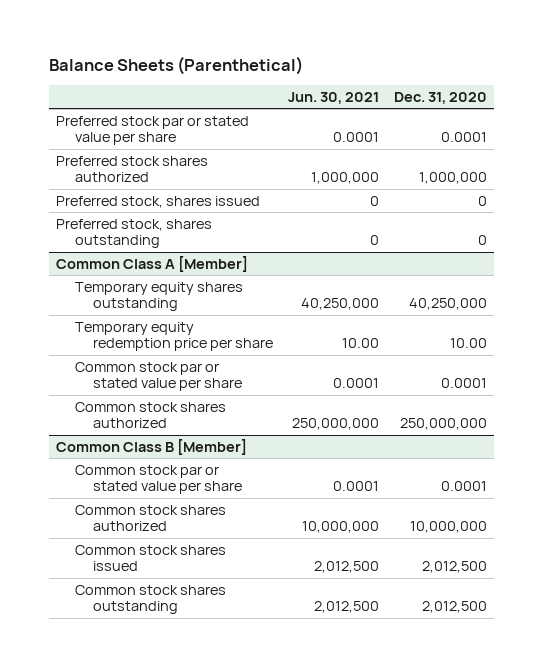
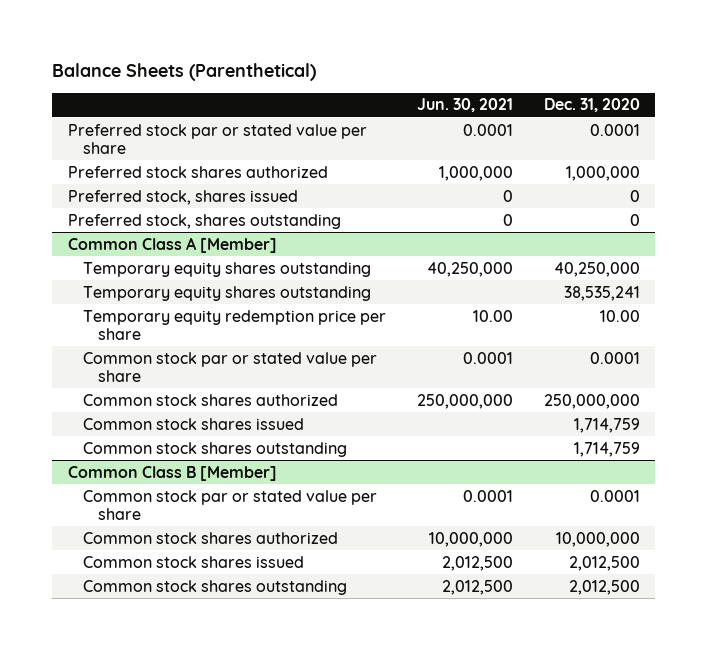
none -> [82,285,371,301] Temporary equity shares outstanding
none -> [82,417,304,430] Common stock shares issued
none -> [82,441,347,457] Common stock shares outstanding

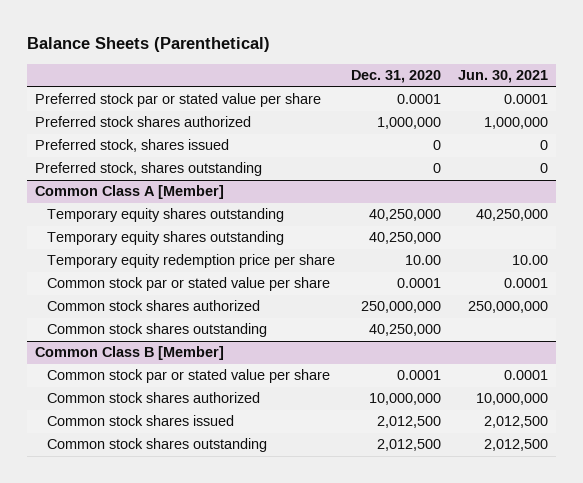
[563,285,640,301] 38,535,241 -> [369,232,442,245] 40,250,000
[82,417,304,430] Common stock shares issued -> none
[573,441,640,457] 1,714,759 -> [369,324,442,337] 40,250,000

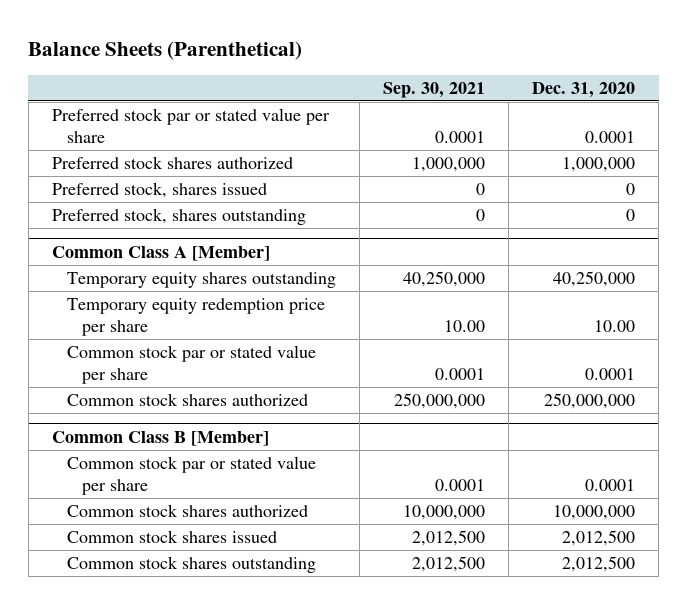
[457,70,548,84] Jun. 30, 2021 -> none
none -> [383,81,486,98] Sep. 30, 2021
[46,231,284,246] Temporary equity shares outstanding -> none
[46,323,267,338] Common stock shares outstanding -> none

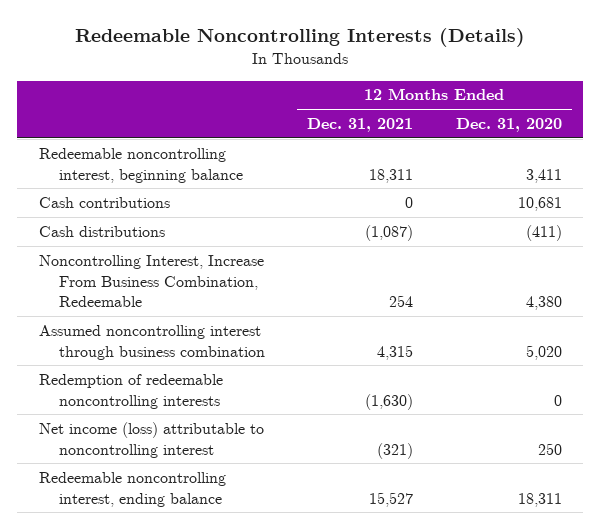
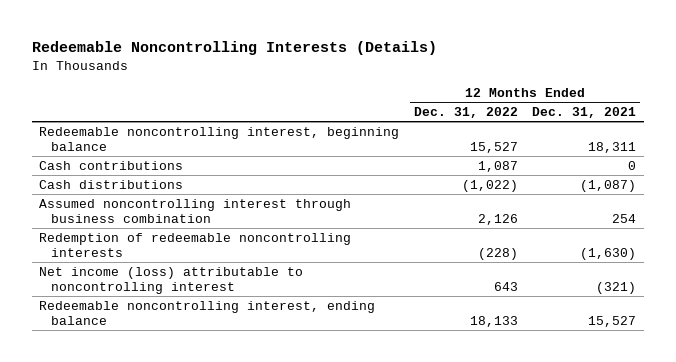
[455,118,562,133] Dec. 31, 2020 -> none
none -> [413,106,518,118] Dec. 31, 2022
[38,324,265,360] Assumed noncontrolling interest through business combination -> none
[38,254,264,308] Noncontrolling Interest, Increase From Business Combination, Redeemable -> [39,198,352,223] Assumed noncontrolling interest through business combination

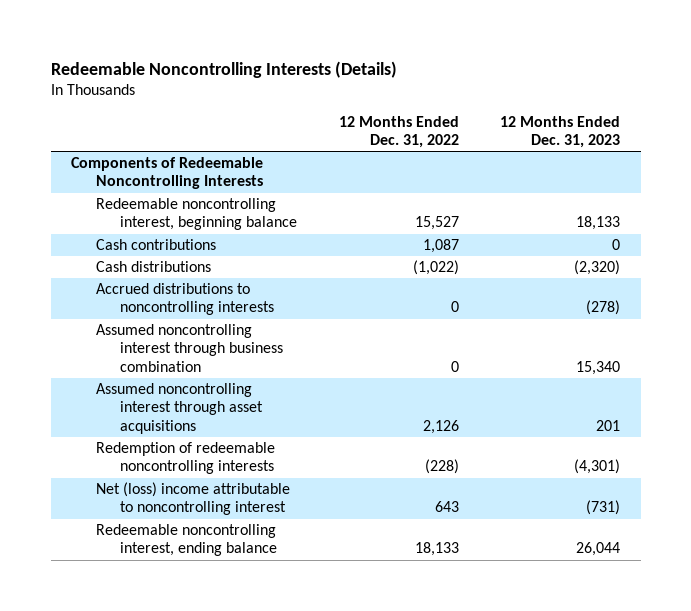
[532,106,637,118] Dec. 31, 2021 -> none
none -> [499,115,620,149] 12 Months Ended Dec. 31, 2023
none -> [71,157,264,190] Components of Redeemable Noncontrolling Interests
none -> [95,283,275,316] Accrued distributions to noncontrolling interests
[477,213,518,225] 2,126 -> [450,360,459,372] 0
none -> [95,383,264,434] Assumed noncontrolling interest through asset acquisitions
[39,266,304,294] Net income (loss) attributable to noncontrolling interest -> [95,482,290,516] Net (loss) income attributable to noncontrolling interest

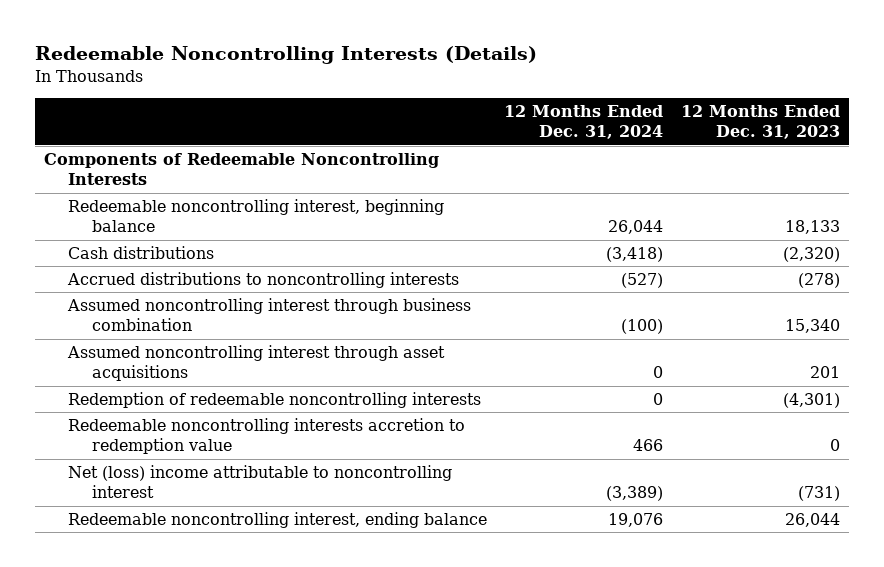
[338,115,459,149] 12 Months Ended Dec. 31, 2022 -> none
none -> [504,105,664,140] 12 Months Ended Dec. 31, 2024
[95,239,216,251] Cash contributions -> none
none -> [67,418,465,455] Redeemable noncontrolling interests accretion to redemption value

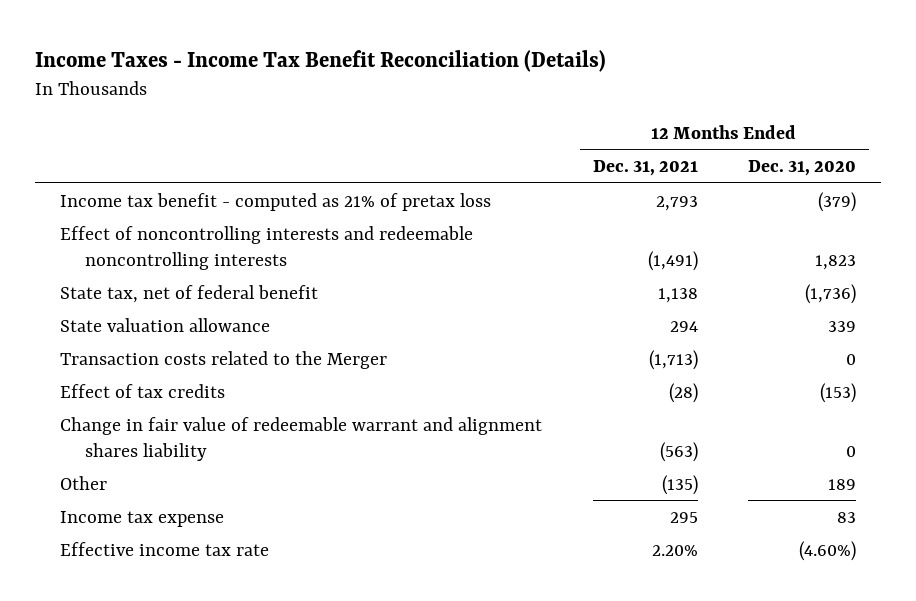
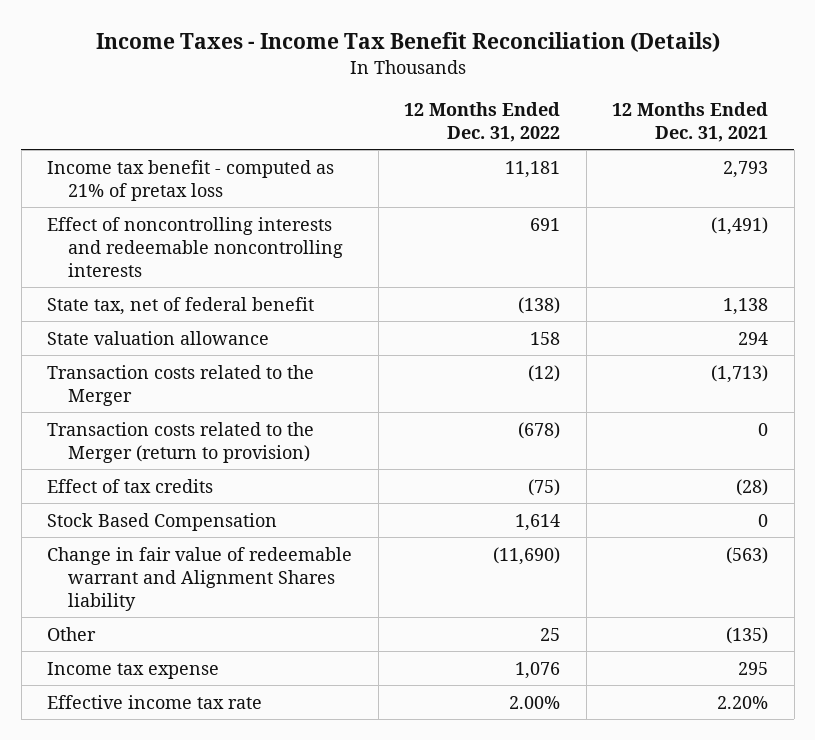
[748,159,857,176] Dec. 31, 2020 -> none
none -> [404,101,561,142] 12 Months Ended Dec. 31, 2022
none -> [47,421,315,463] Transaction costs related to the Merger (return to provision)
none -> [47,512,278,531] Stock Based Compensation
[60,416,543,461] Change in fair value of redeemable warrant and alignment shares liability -> [47,546,353,611] Change in fair value of redeemable warrant and Alignment Shares liability

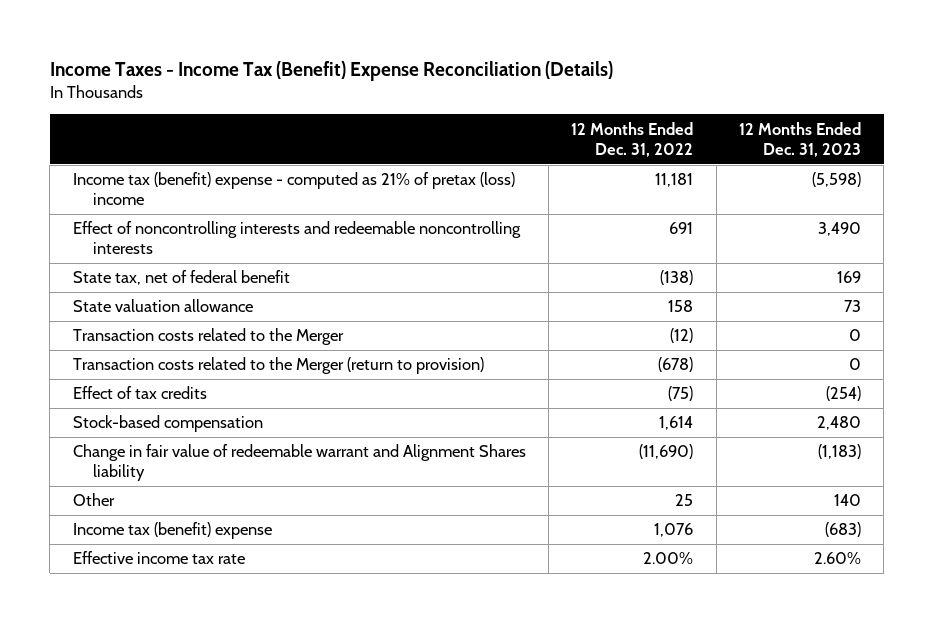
[95,32,720,53] Income Taxes - Income Tax Benefit Reconciliation (Details) -> [49,60,613,81] Income Taxes - Income Tax (Benefit) Expense Reconciliation (Details)
[612,101,769,142] 12 Months Ended Dec. 31, 2021 -> none
none -> [739,121,862,157] 12 Months Ended Dec. 31, 2023
[47,159,335,201] Income tax benefit - computed as 21% of pretax loss -> [72,172,515,206] Income tax (benefit) expense - computed as 21% of pretax (loss) income
[47,512,278,531] Stock Based Compensation -> [72,415,263,433] Stock-based compensation
[47,661,220,679] Income tax expense -> [72,522,272,540] Income tax (benefit) expense

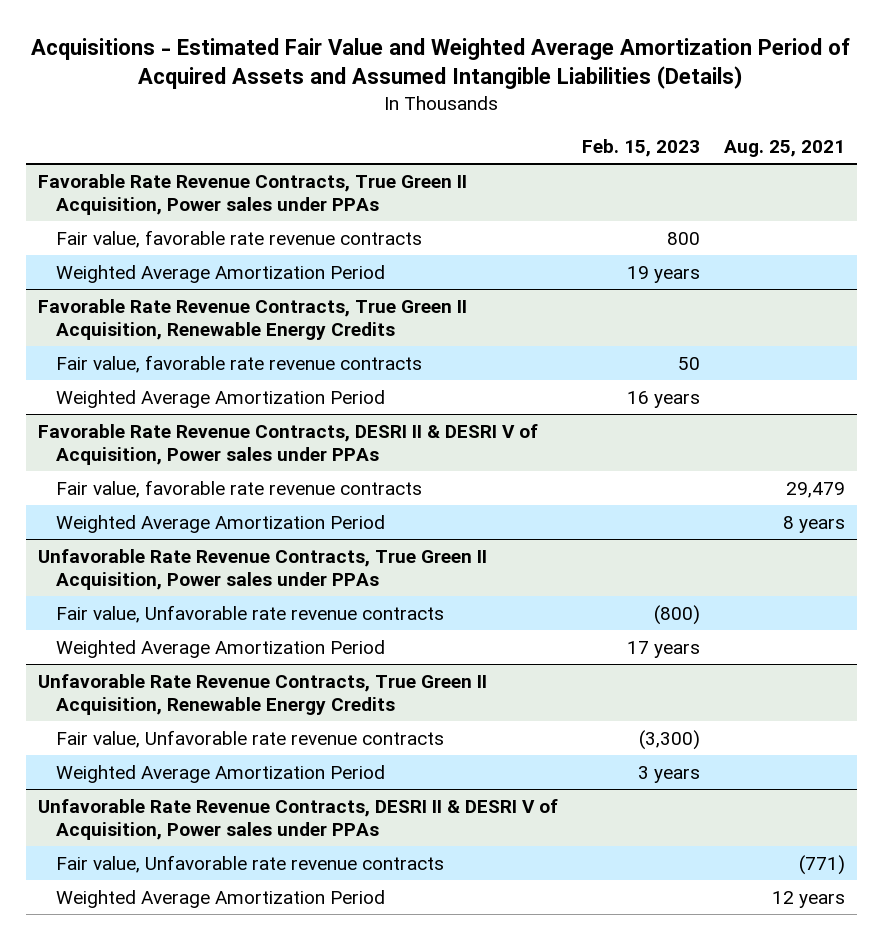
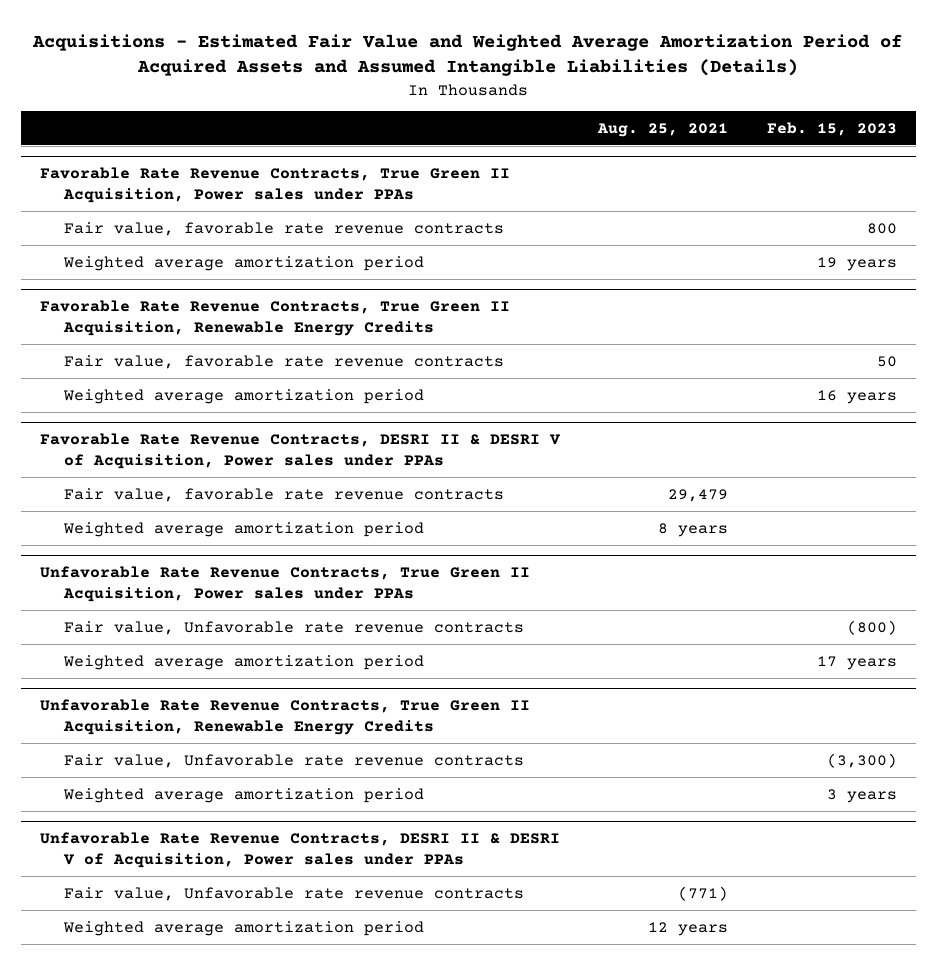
[55,264,385,283] Weighted Average Amortization Period -> [62,255,424,271] Weighted average amortization period
[55,389,385,408] Weighted Average Amortization Period -> [62,388,424,404] Weighted average amortization period
[55,514,385,533] Weighted Average Amortization Period -> [62,521,424,537] Weighted average amortization period
[55,639,385,658] Weighted Average Amortization Period -> [62,654,424,670] Weighted average amortization period
[55,764,385,783] Weighted Average Amortization Period -> [62,787,424,803] Weighted average amortization period
[55,889,385,908] Weighted Average Amortization Period -> [62,920,424,936] Weighted average amortization period

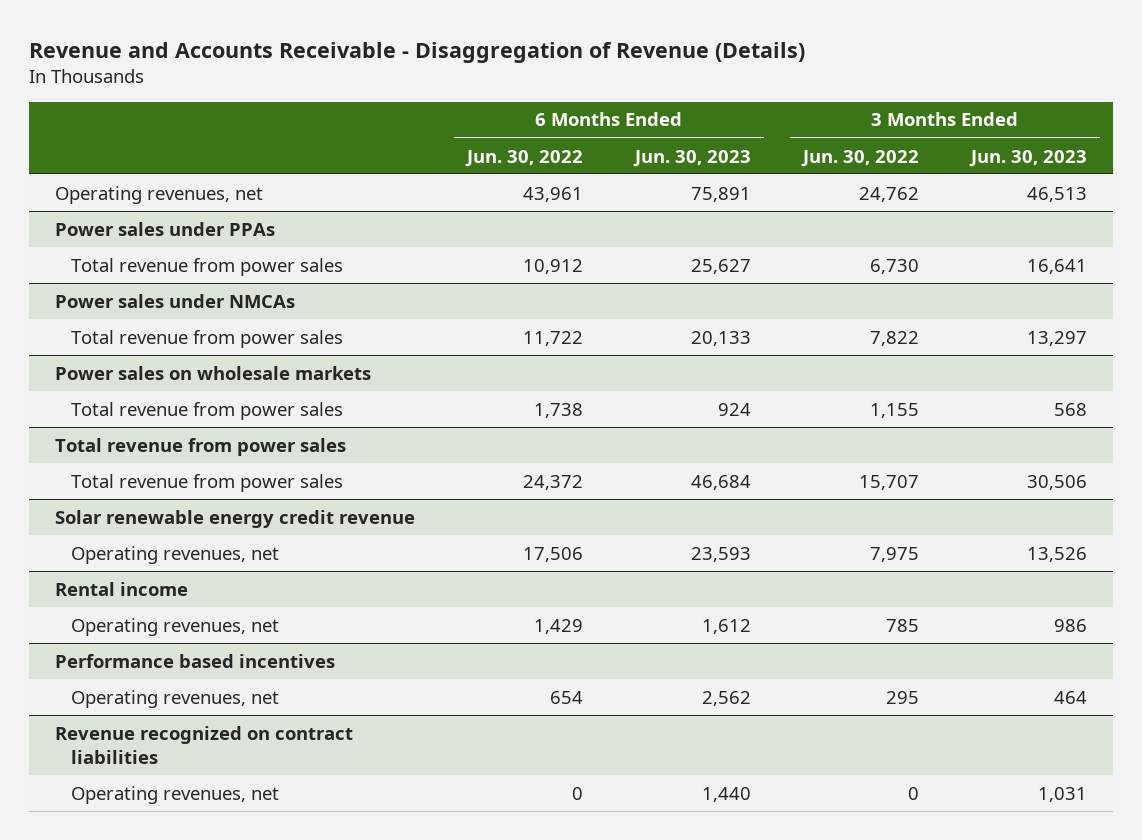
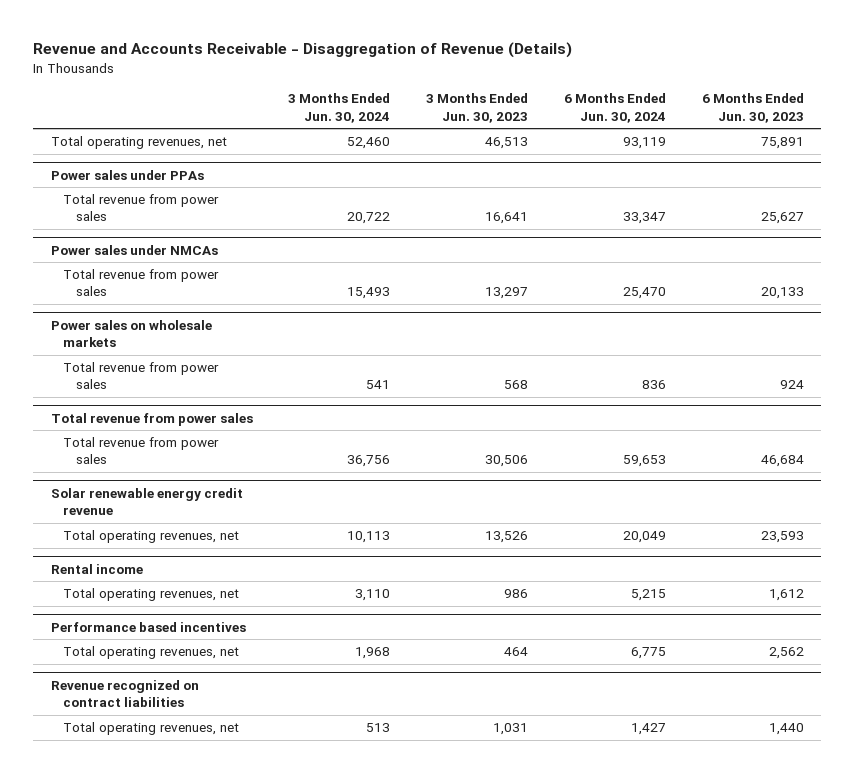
[465,149,584,167] Jun. 30, 2022 -> none
[800,149,919,167] Jun. 30, 2022 -> none
none -> [288,93,391,123] 3 Months Ended Jun. 30, 2024
none -> [563,93,666,123] 6 Months Ended Jun. 30, 2024
[55,185,264,204] Operating revenues, net -> [50,136,227,150] Total operating revenues, net
[70,545,279,564] Operating revenues, net -> [63,530,240,544] Total operating revenues, net
[70,617,279,636] Operating revenues, net -> [63,588,240,602] Total operating revenues, net
[70,689,279,708] Operating revenues, net -> [63,646,240,660] Total operating revenues, net
[70,785,279,804] Operating revenues, net -> [63,722,240,736] Total operating revenues, net

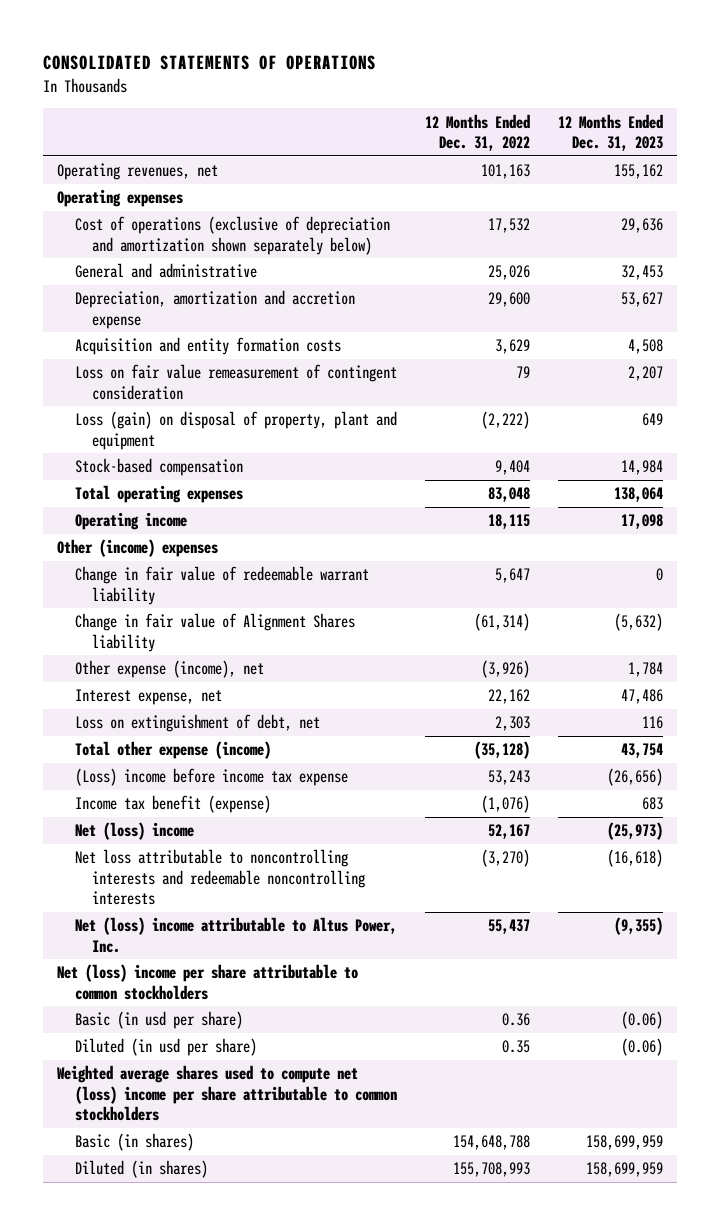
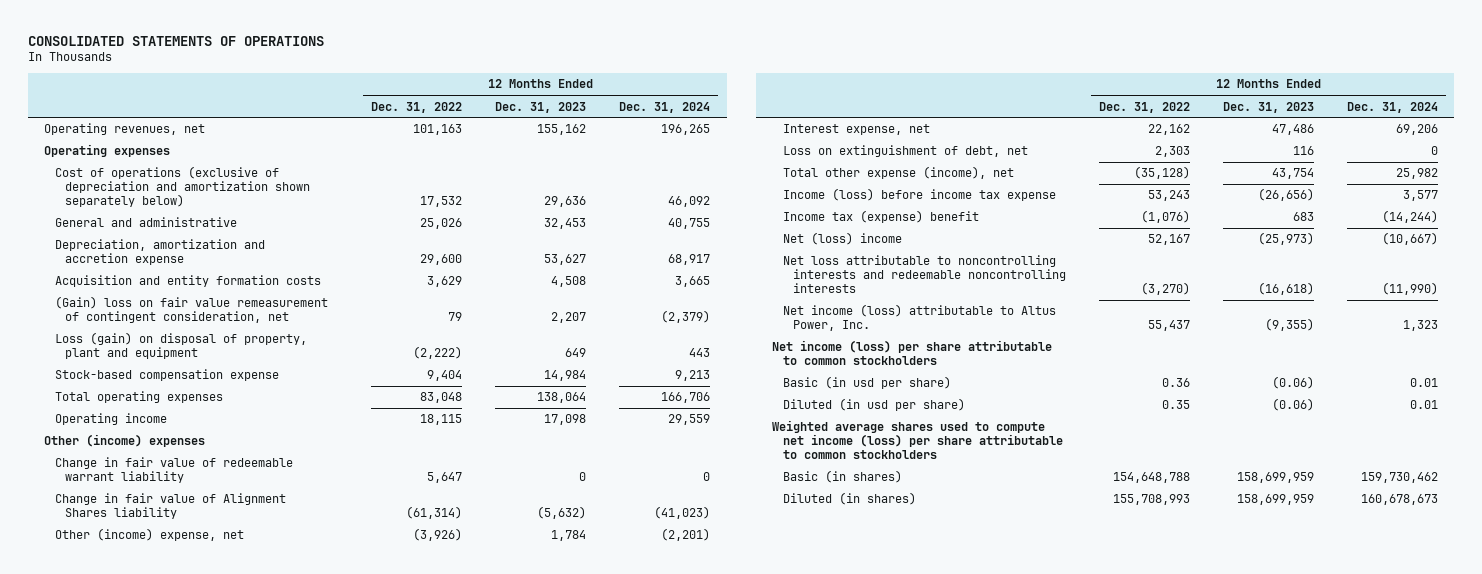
none -> [619,101,711,113] Dec. 31, 2024
[74,364,397,400] Loss on fair value remeasurement of contingent consideration -> [54,296,328,324] (Gain) loss on fair value remeasurement of contingent consideration, net
[74,458,243,477] Stock-based compensation -> [54,369,279,382] Stock-based compensation expense
[74,660,264,679] Other expense (income), net -> [54,528,244,542] Other (income) expense, net
[74,741,271,760] Total other expense (income) -> [782,166,1014,180] Total other expense (income), net
[74,768,348,787] (Loss) income before income tax expense -> [782,188,1056,202] Income (loss) before income tax expense
[74,795,271,814] Income tax benefit (expense) -> [782,210,979,224] Income tax (expense) benefit
[74,917,397,953] Net (loss) income attributable to Altus Power, Inc. -> [782,304,1056,332] Net income (loss) attributable to Altus Power, Inc.
[57,964,359,1000] Net (loss) income per share attributable to common stockholders -> [772,340,1053,366] Net income (loss) per share attributable to common stockholders
[57,1065,397,1122] Weighted average shares used to compute net (loss) income per share attributable to common stockholders -> [772,420,1063,459] Weighted average shares used to compute net income (loss) per share attributable to common stockholders

